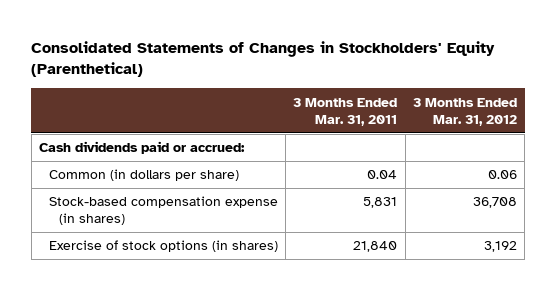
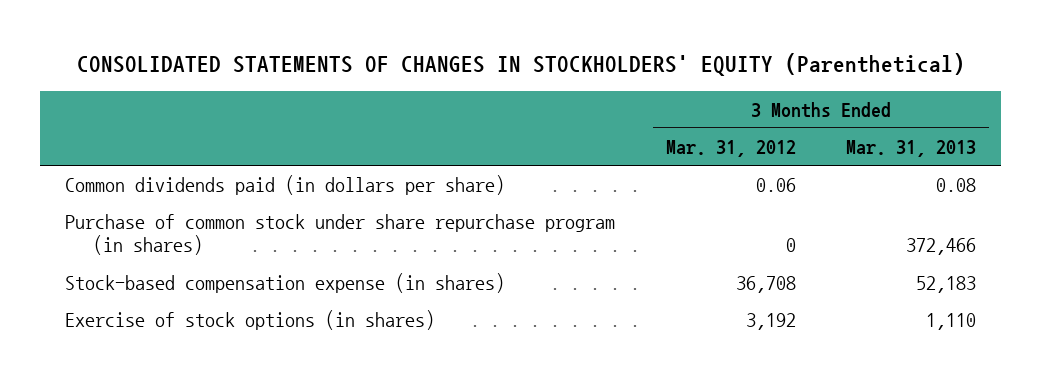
[31,40,496,78] Consolidated Statements of Changes in Stockholders' Equity (Parenthetical) -> [76,52,965,76] CONSOLIDATED STATEMENTS OF CHANGES IN STOCKHOLDERS' EQUITY (Parenthetical)
[293,97,398,126] 3 Months Ended Mar. 31, 2011 -> none
none -> [845,139,976,157] Mar. 31, 2013
[38,141,245,155] Cash dividends paid or accrued: -> none
[48,169,239,182] Common (in dollars per share) -> [65,175,506,196] Common dividends paid (in dollars per share)
none -> [65,214,616,256] Purchase of common stock under share repurchase program (in shares)

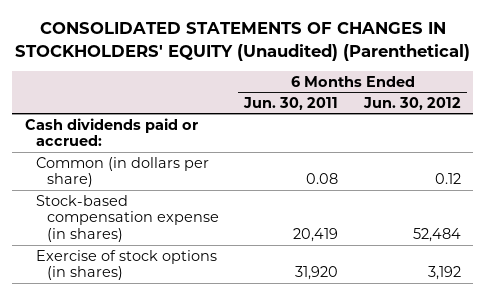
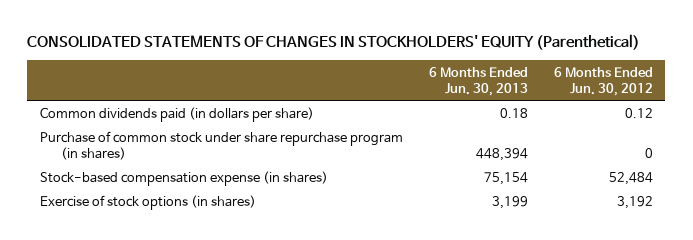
[14,22,470,61] CONSOLIDATED STATEMENTS OF CHANGES IN STOCKHOLDERS' EQUITY (Unaudited) (Parenthetical) -> [27,34,641,51] CONSOLIDATED STATEMENTS OF CHANGES IN STOCKHOLDERS' EQUITY (Parenthetical)
[243,96,339,110] Jun. 30, 2011 -> none
none -> [428,66,528,96] 6 Months Ended Jun. 30, 2013
[24,117,198,147] Cash dividends paid or accrued: -> none
[35,156,209,188] Common (in dollars per share) -> [40,106,315,122] Common dividends paid (in dollars per share)
none -> [40,130,404,160] Purchase of common stock under share repurchase program (in shares)

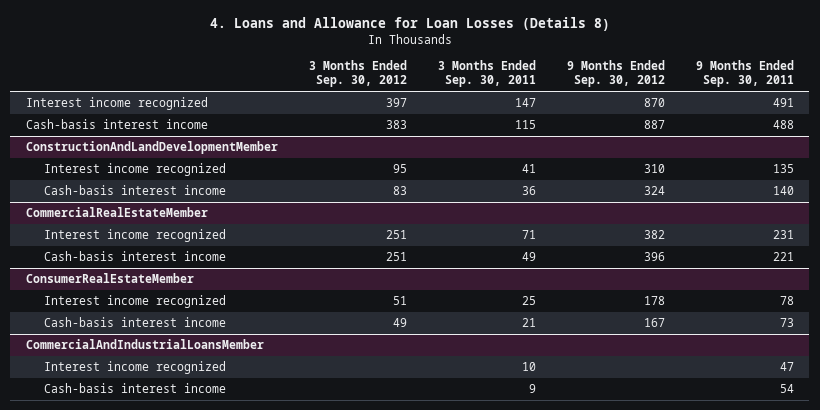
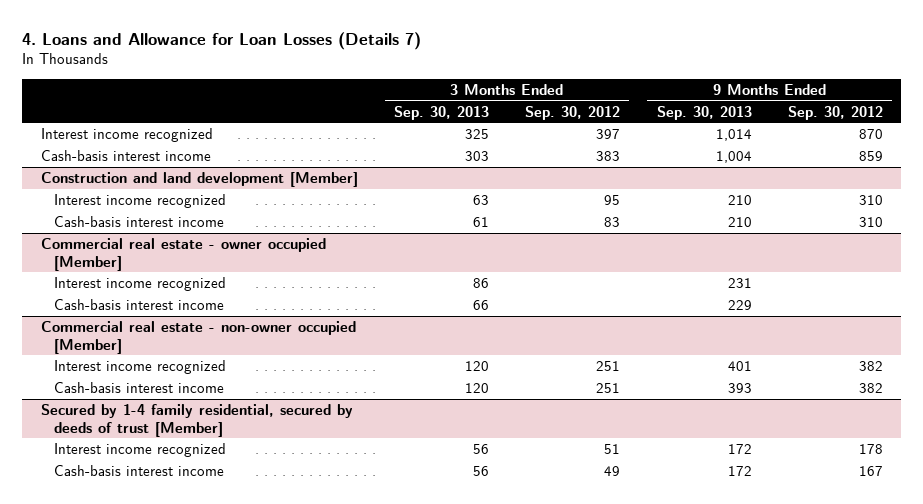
[209,17,610,32] 4. Loans and Allowance for Loan Losses (Details 8) -> [22,31,422,50] 4. Loans and Allowance for Loan Losses (Details 7)
[437,60,536,88] 3 Months Ended Sep. 30, 2011 -> none
[695,60,794,88] 9 Months Ended Sep. 30, 2011 -> none
none -> [393,105,489,120] Sep. 30, 2013
none -> [656,105,752,120] Sep. 30, 2013
[25,140,278,154] ConstructionAndLandDevelopmentMember -> none
[643,119,665,129] 887 -> [858,150,883,161] 859
none -> [40,171,358,187] Construction and land development [Member]
[25,206,208,217] CommercialRealEstateMember -> none
[643,185,665,195] 324 -> [858,216,883,227] 310
none -> [40,237,326,271] Commercial real estate - owner occupied [Member]
none -> [53,276,226,291] Interest income recognized
none -> [53,298,224,310] Cash-basis interest income
none -> [40,320,356,354] Commercial real estate - non-owner occupied [Member]
[25,272,194,283] ConsumerRealEstateMember -> none
[643,251,665,261] 396 -> [858,382,883,393] 382
none -> [40,403,353,437] Secured by 1-4 family residential, secured by deeds of trust [Member]
[25,338,264,349] CommercialAndIndustrialLoansMember -> none
[43,360,226,374] Interest income recognized -> none
[43,382,226,393] Cash-basis interest income -> none

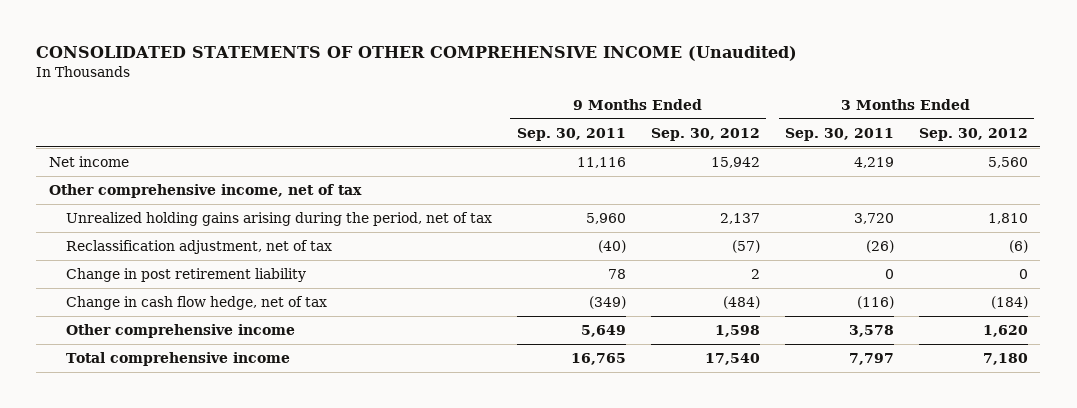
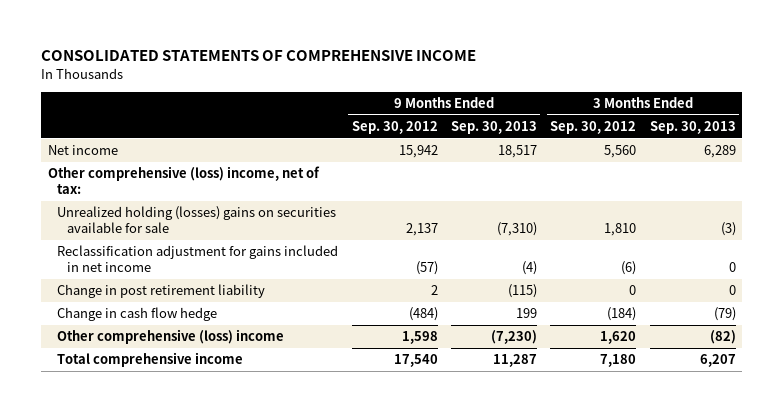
[36,46,798,62] CONSOLIDATED STATEMENTS OF OTHER COMPREHENSIVE INCOME (Unaudited) -> [41,50,477,62] CONSOLIDATED STATEMENTS OF COMPREHENSIVE INCOME
[516,127,626,141] Sep. 30, 2011 -> none
[784,127,894,141] Sep. 30, 2011 -> none
none -> [451,120,538,134] Sep. 30, 2013
none -> [649,120,736,134] Sep. 30, 2013
[48,183,362,198] Other comprehensive income, net of tax -> [47,166,320,195] Other comprehensive (loss) income, net of tax:
[65,211,492,226] Unrealized holding gains arising during the period, net of tax -> [57,206,337,234] Unrealized holding (losses) gains on securities available for sale
[65,239,332,254] Reclassification adjustment, net of tax -> [57,245,339,273] Reclassification adjustment for gains included in net income
[65,295,327,310] Change in cash flow hedge, net of tax -> [57,307,218,322] Change in cash flow hedge
[65,323,295,338] Other comprehensive income -> [57,329,285,345] Other comprehensive (loss) income

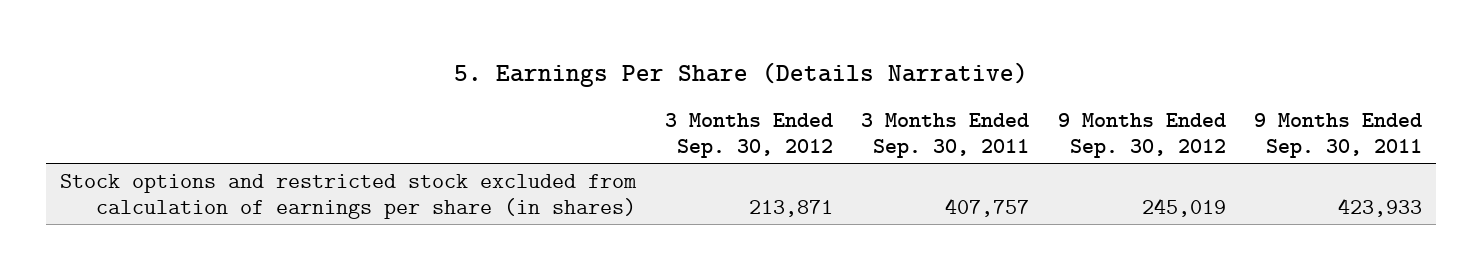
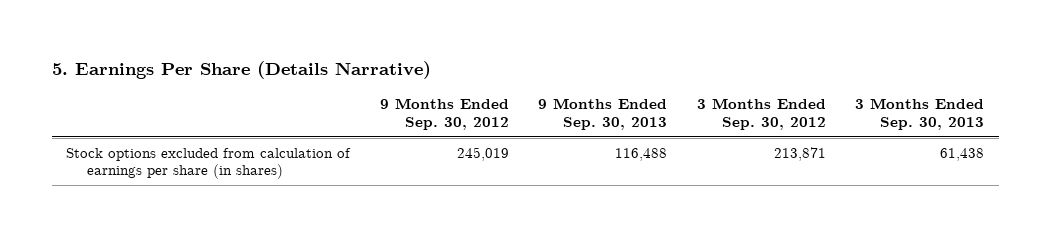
[861,113,1030,158] 3 Months Ended Sep. 30, 2011 -> none
[1254,113,1423,158] 9 Months Ended Sep. 30, 2011 -> none
none -> [538,98,668,131] 9 Months Ended Sep. 30, 2013
none -> [855,98,985,131] 3 Months Ended Sep. 30, 2013
[60,174,638,219] Stock options and restricted stock excluded from calculation of earnings per share (in shares) -> [66,147,352,180] Stock options excluded from calculation of earnings per share (in shares)

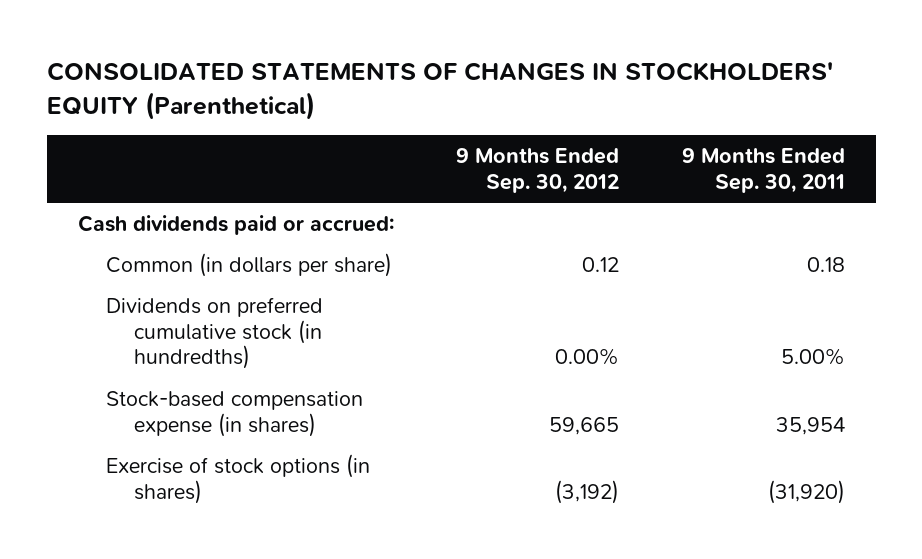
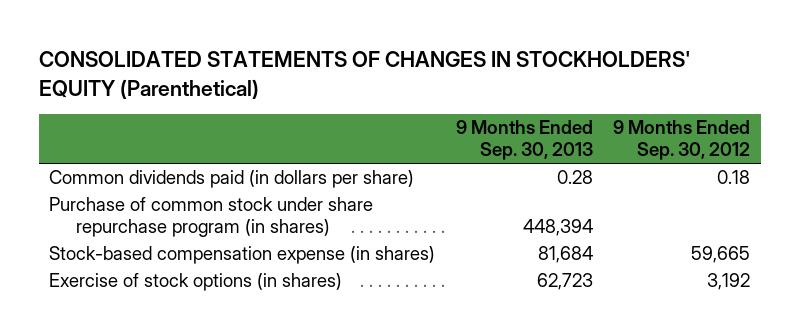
[681,148,845,194] 9 Months Ended Sep. 30, 2011 -> none
none -> [455,120,593,161] 9 Months Ended Sep. 30, 2013
[77,214,394,235] Cash dividends paid or accrued: -> none
[106,296,324,370] Dividends on preferred cumulative stock (in hundredths) -> none
[106,252,393,277] Common (in dollars per share) -> [48,170,414,189] Common dividends paid (in dollars per share)
[582,256,620,272] 0.12 -> [717,170,751,185] 0.18
none -> [48,197,373,238] Purchase of common stock under share repurchase program (in shares)
[555,479,620,504] (3,192) -> [707,273,751,291] 3,192

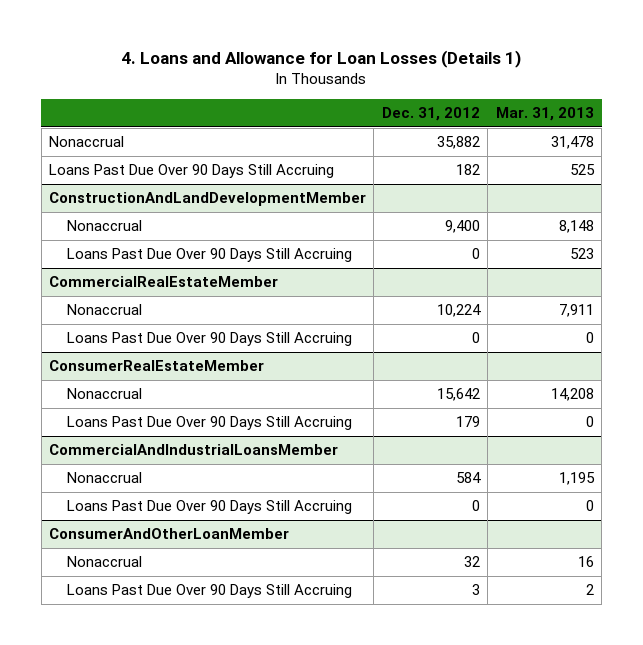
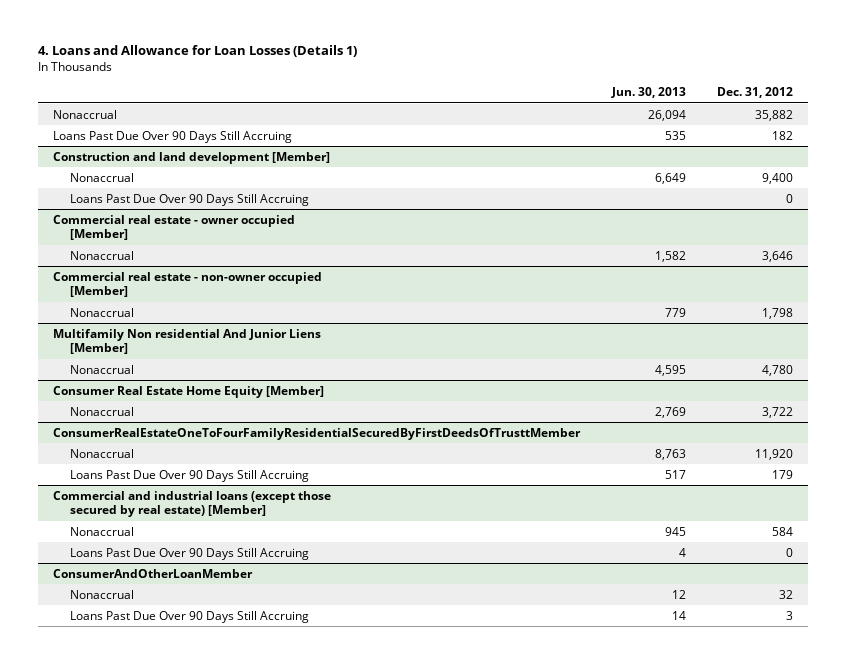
[495,106,594,121] Mar. 31, 2013 -> none
none -> [610,87,686,99] Jun. 30, 2013
[48,192,366,207] ConstructionAndLandDevelopmentMember -> none
none -> [53,151,331,164] Construction and land development [Member]
[48,276,278,288] CommercialRealEstateMember -> none
[67,332,353,347] Loans Past Due Over 90 Days Still Accruing -> none
[48,360,264,372] ConsumerRealEstateMember -> none
none -> [53,214,296,241] Commercial real estate - owner occupied [Member]
[436,304,481,318] 10,224 -> [761,250,793,262] 3,646
none -> [53,271,323,298] Commercial real estate - non-owner occupied [Member]
[436,388,480,402] 15,642 -> [761,307,793,319] 1,798
none -> [53,328,322,355] Multifamily Non residential And Junior Liens [Member]
none -> [70,364,135,374] Nonaccrual
none -> [53,385,325,398] Consumer Real Estate Home Equity [Member]
none -> [70,406,135,416] Nonaccrual
none -> [53,427,582,440] ConsumerRealEstateOneToFourFamilyResidentialSecuredByFirstDeedsOfTrusttMember
none -> [70,448,135,458] Nonaccrual
[48,444,338,456] CommercialAndIndustrialLoansMember -> none
none -> [53,490,332,518] Commercial and industrial loans (except those secured by real estate) [Member]

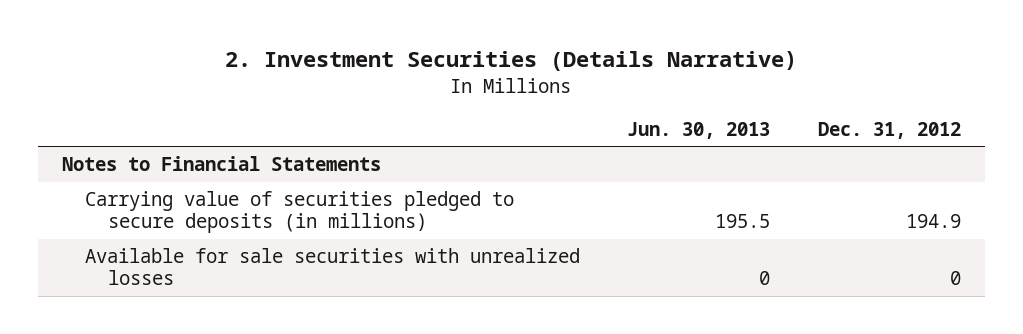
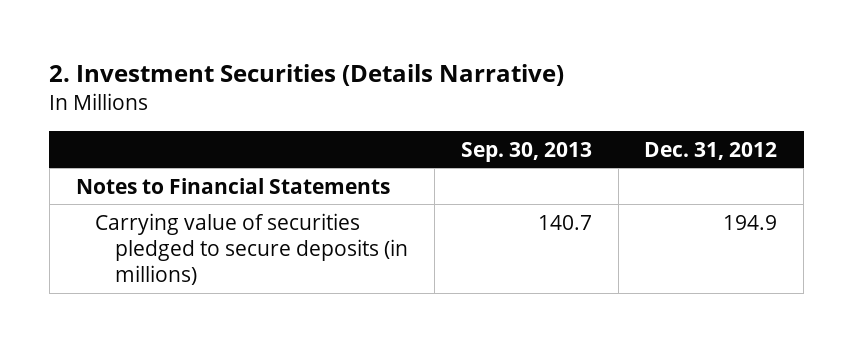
[627,121,771,139] Jun. 30, 2013 -> none
none -> [460,141,592,162] Sep. 30, 2013
[84,248,580,286] Available for sale securities with unrealized losses -> none

